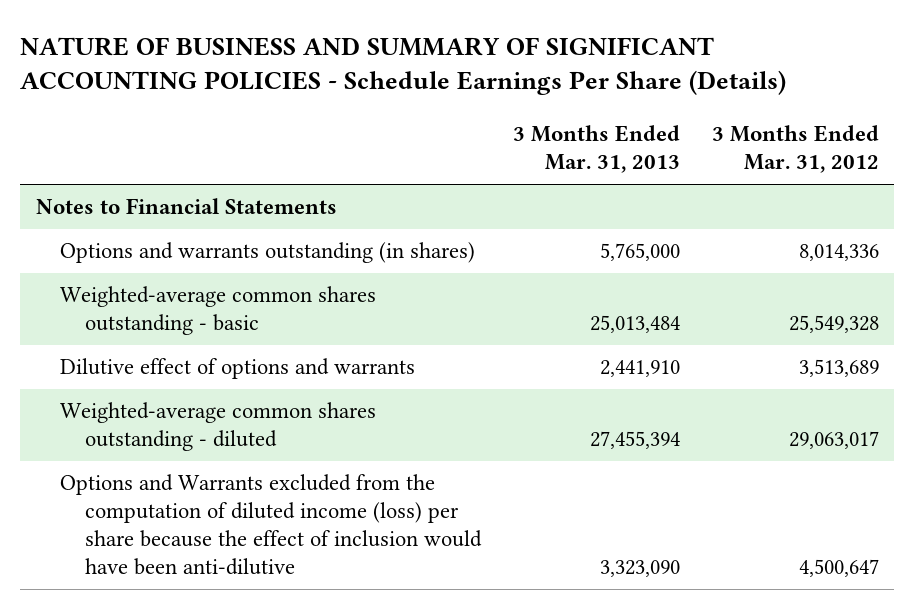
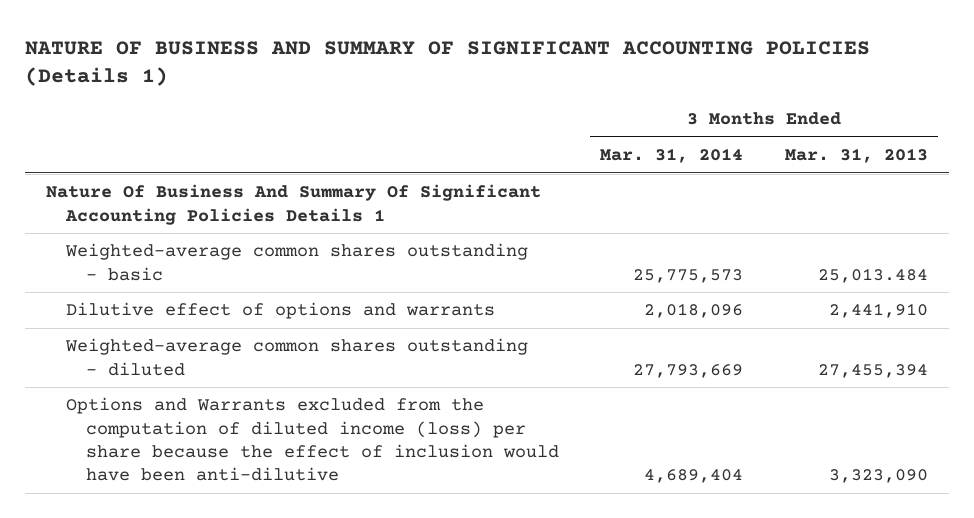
[19,36,786,96] NATURE OF BUSINESS AND SUMMARY OF SIGNIFICANT ACCOUNTING POLICIES - Schedule Earnings Per Share (Details) -> [24,40,870,87] NATURE OF BUSINESS AND SUMMARY OF SIGNIFICANT ACCOUNTING POLICIES (Details 1)
[711,125,879,174] 3 Months Ended Mar. 31, 2012 -> none
none -> [600,148,744,164] Mar. 31, 2014
[35,198,337,215] Notes to Financial Statements -> none
[60,242,476,264] Options and warrants outstanding (in shares) -> none
none -> [45,184,541,225] Nature Of Business And Summary Of Significant Accounting Policies Details 1
[589,315,680,334] 25,013,484 -> [817,267,928,283] 25,013.484

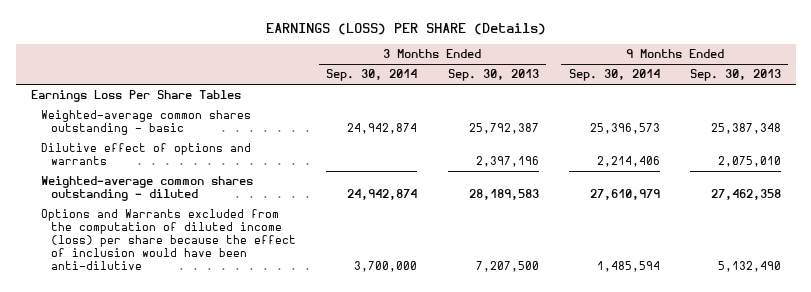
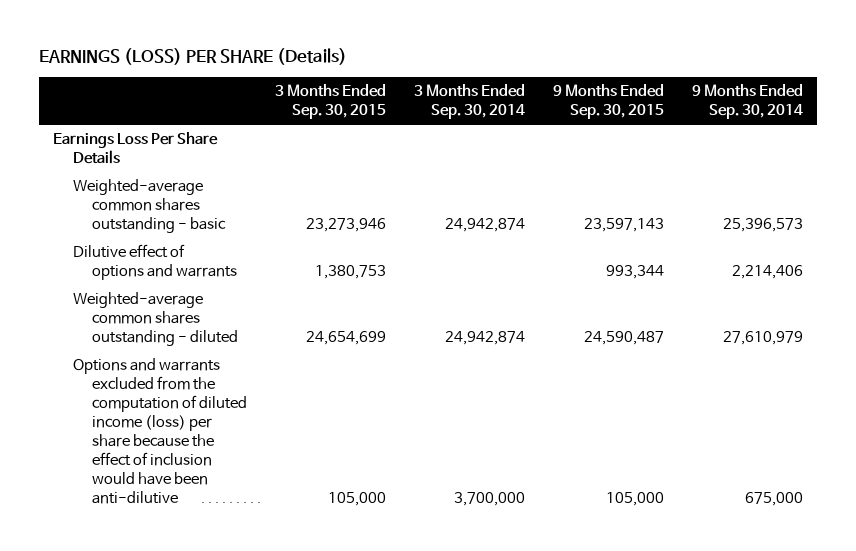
[447,69,539,82] Sep. 30, 2013 -> none
[689,69,781,82] Sep. 30, 2013 -> none
none -> [274,84,386,120] 3 Months Ended Sep. 30, 2015
none -> [552,84,664,120] 9 Months Ended Sep. 30, 2015
[30,90,241,103] Earnings Loss Per Share Tables -> [53,132,219,165] Earnings Loss Per Share Details
[41,209,297,270] Options and Warrants excluded from the computation of diluted income (loss) per share because the effect of inclusion would have been anti-dilutive -> [72,358,247,505] Options and warrants excluded from the computation of diluted income (loss) per share because the effect of inclusion would have been anti-dilutive
[596,260,660,272] 1,485,594 -> [744,492,803,507] 675,000

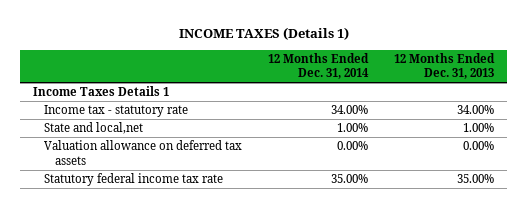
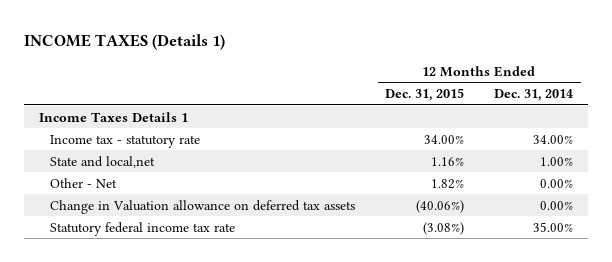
[394,53,496,80] 12 Months Ended Dec. 31, 2013 -> none
none -> [385,88,465,102] Dec. 31, 2015
none -> [49,177,117,188] Other - Net
[44,140,243,165] Valuation allowance on deferred tax assets -> [49,199,355,214] Change in Valuation allowance on deferred tax assets

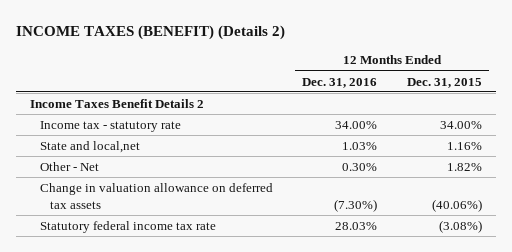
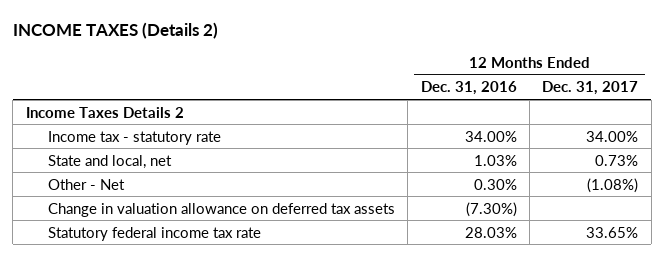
[15,25,285,41] INCOME TAXES (BENEFIT) (Details 2) -> [12,21,218,39] INCOME TAXES (Details 2)
[406,77,482,88] Dec. 31, 2015 -> none
none -> [542,81,639,96] Dec. 31, 2017
[30,98,205,108] Income Taxes Benefit Details 2 -> [25,106,184,118] Income Taxes Details 2
[40,140,141,153] State and local,net -> [48,154,173,169] State and local, net

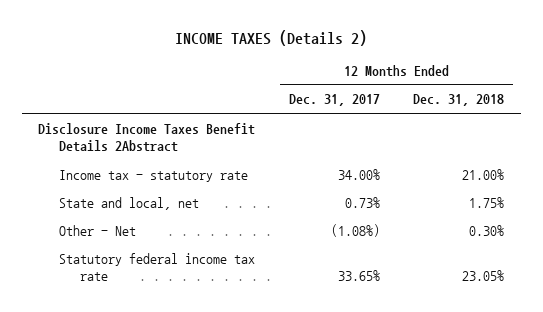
[420,81,517,96] Dec. 31, 2016 -> none
none -> [413,94,505,107] Dec. 31, 2018
[25,106,184,118] Income Taxes Details 2 -> [38,122,256,153] Disclosure Income Taxes Benefit Details 2Abstract
[48,202,396,217] Change in valuation allowance on deferred tax assets -> none

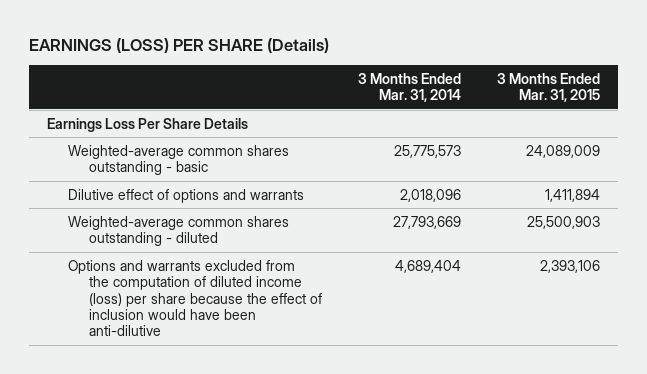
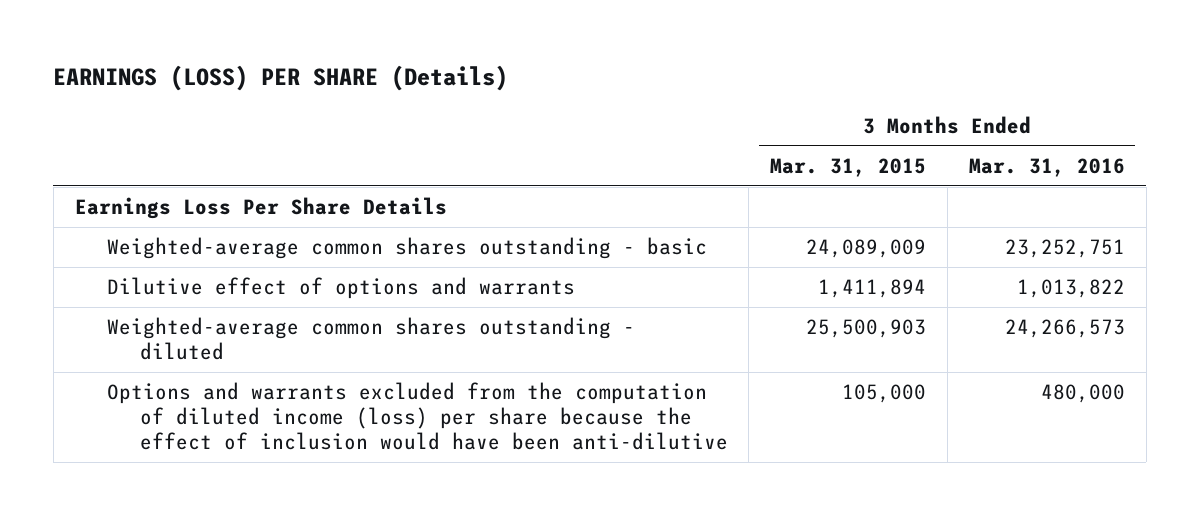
[358,72,462,103] 3 Months Ended Mar. 31, 2014 -> none
none -> [968,157,1125,177] Mar. 31, 2016
[540,259,601,273] 2,393,106 -> [842,384,927,404] 105,000

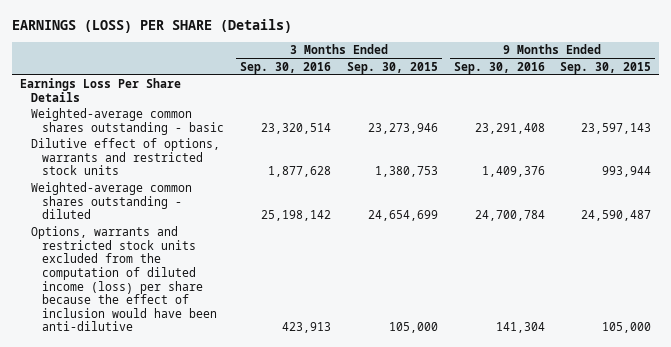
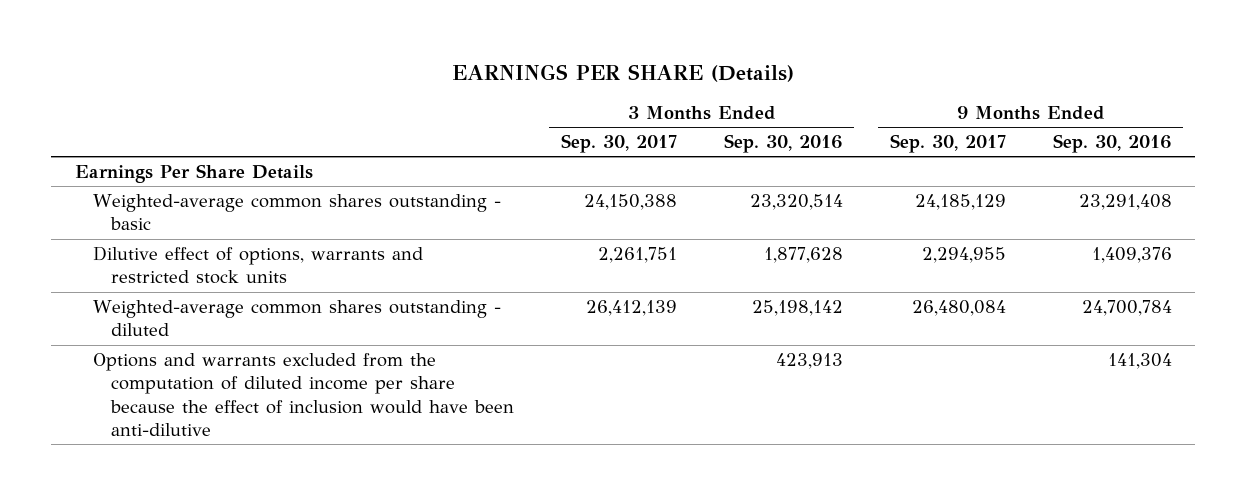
[12,19,293,34] EARNINGS (LOSS) PER SHARE (Details) -> [452,63,795,82] EARNINGS PER SHARE (Details)
[346,61,438,74] Sep. 30, 2015 -> none
[560,61,652,74] Sep. 30, 2015 -> none
none -> [560,133,677,153] Sep. 30, 2017
none -> [889,133,1006,153] Sep. 30, 2017
[20,78,182,102] Earnings Loss Per Share Details -> [74,163,313,183] Earnings Per Share Details
[31,226,218,332] Options, warrants and restricted stock units excluded from the computation of diluted income (loss) per share because the effect of inclusion would have been anti-dilutive -> [92,352,514,437] Options and warrants excluded from the computation of diluted income per share because the effect of inclusion would have been anti-dilutive

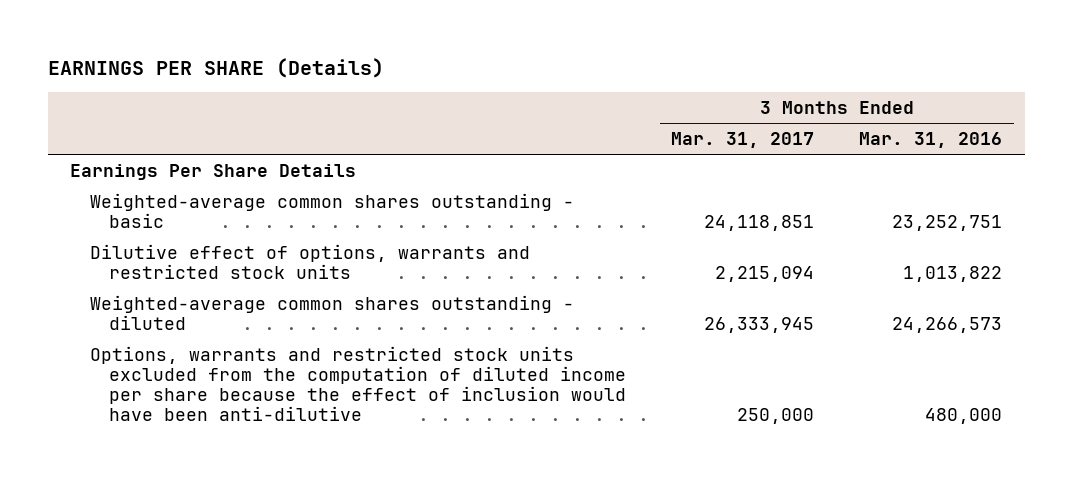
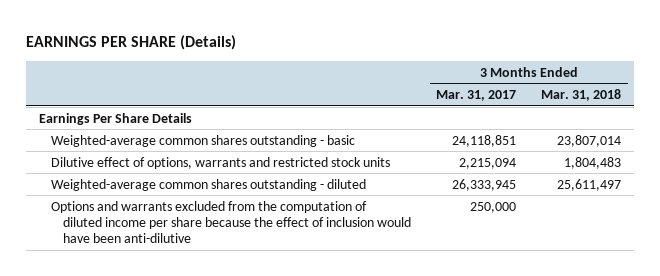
[859,132,1003,149] Mar. 31, 2016 -> none
none -> [541,89,622,102] Mar. 31, 2018
[89,345,627,422] Options, warrants and restricted stock units excluded from the computation of diluted income per share because the effect of inclusion would have been anti-dilutive -> [50,200,411,243] Options and warrants excluded from the computation of diluted income per share because the effect of inclusion would have been anti-dilutive

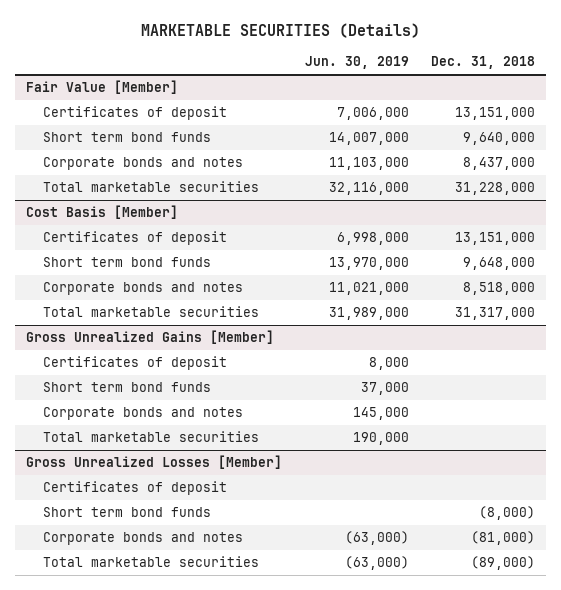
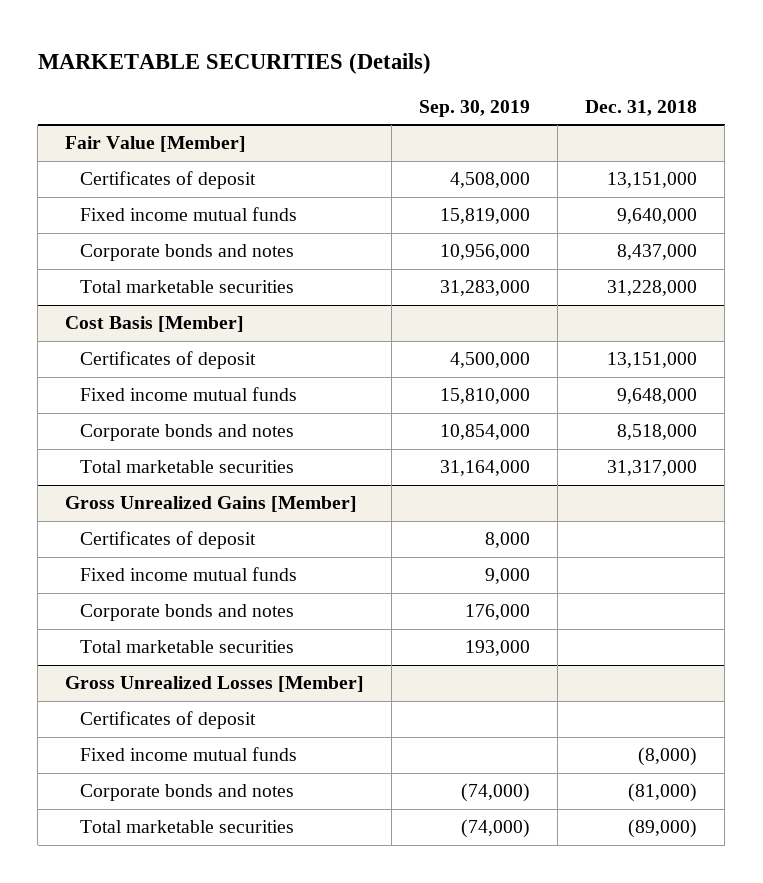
[304,56,409,70] Jun. 30, 2019 -> none
none -> [419,99,531,117] Sep. 30, 2019
[43,132,212,143] Short term bond funds -> [79,207,297,222] Fixed income mutual funds
[43,257,212,268] Short term bond funds -> [79,387,297,402] Fixed income mutual funds
[43,382,212,393] Short term bond funds -> [79,567,297,582] Fixed income mutual funds
[43,507,212,518] Short term bond funds -> [79,747,297,762] Fixed income mutual funds

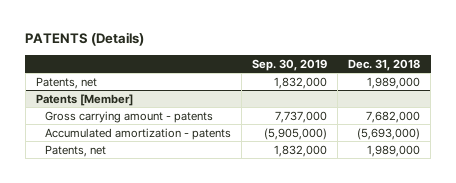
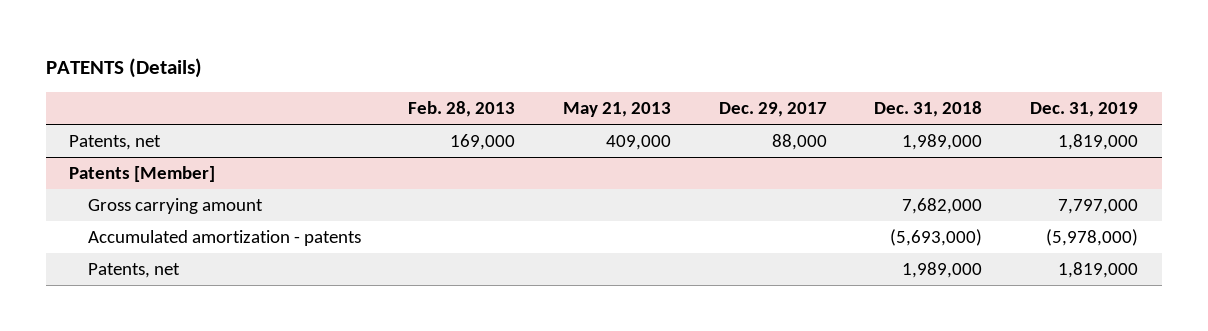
[252,58,328,71] Sep. 30, 2019 -> none
none -> [408,101,516,118] Feb. 28, 2013
none -> [563,102,672,118] May 21, 2013
none -> [718,102,827,118] Dec. 29, 2017
none -> [1030,102,1139,118] Dec. 31, 2019
[45,110,214,123] Gross carrying amount - patents -> [87,198,263,215] Gross carrying amount

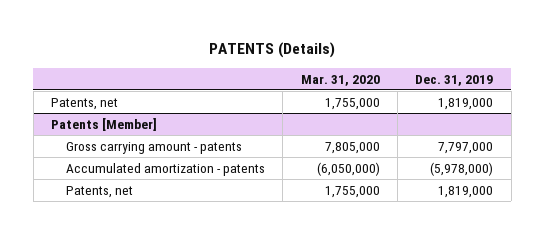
[408,101,516,118] Feb. 28, 2013 -> none
[563,102,672,118] May 21, 2013 -> none
[718,102,827,118] Dec. 29, 2017 -> none
[874,101,983,118] Dec. 31, 2018 -> none
none -> [300,74,380,86] Mar. 31, 2020
[87,198,263,215] Gross carrying amount -> [65,141,242,154] Gross carrying amount - patents

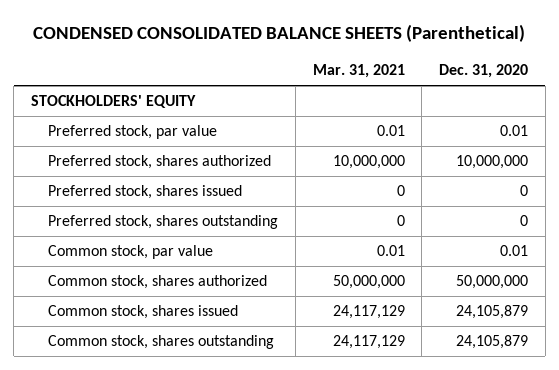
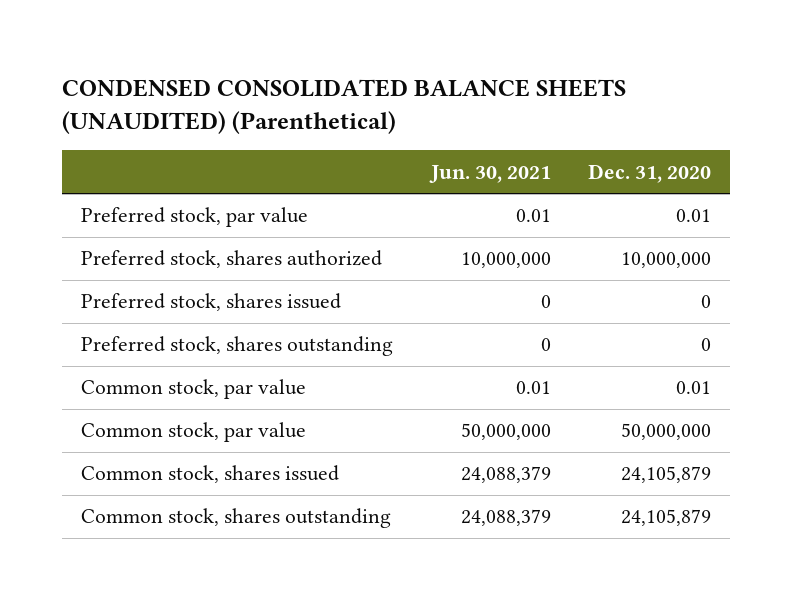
[33,23,526,42] CONDENSED CONSOLIDATED BALANCE SHEETS (Parenthetical) -> [62,78,627,135] CONDENSED CONSOLIDATED BALANCE SHEETS (UNAUDITED) (Parenthetical)
[312,64,405,79] Mar. 31, 2021 -> none
none -> [428,164,551,183] Jun. 30, 2021
[30,95,196,109] STOCKHOLDERS' EQUITY -> none
[48,275,268,290] Common stock, shares authorized -> [81,422,307,443] Common stock, par value

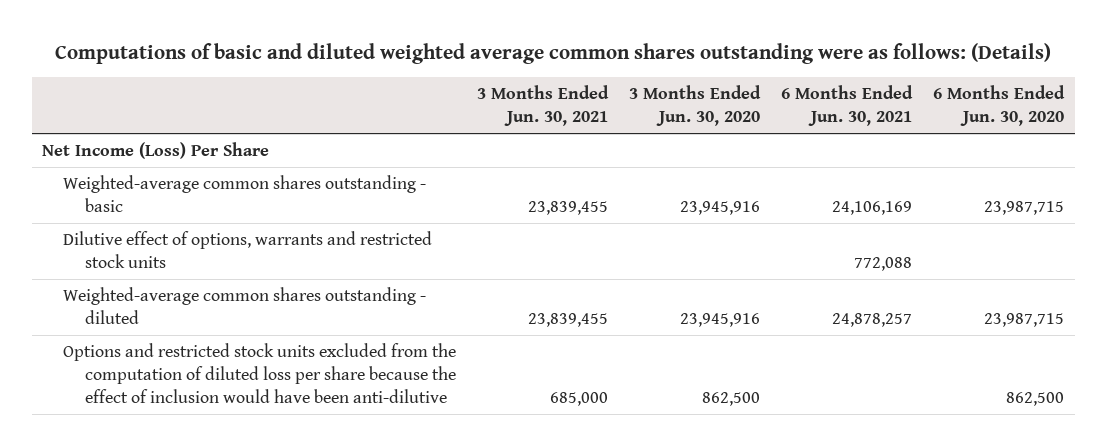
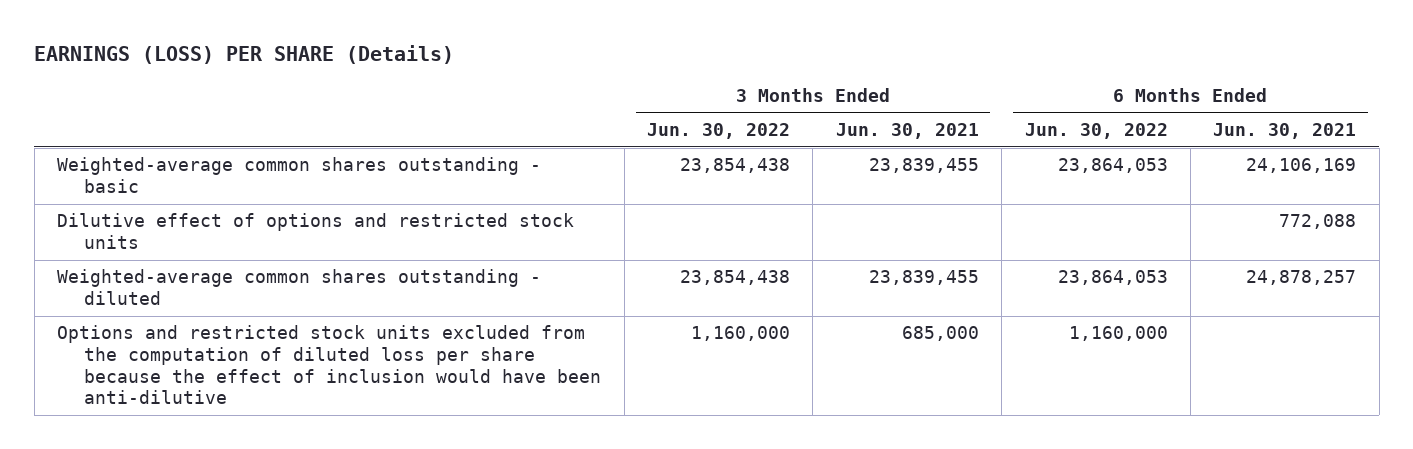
[55,43,1052,65] Computations of basic and diluted weighted average common shares outstanding were as follows: (Details) -> [34,44,455,64] EARNINGS (LOSS) PER SHARE (Details)
[629,85,762,126] 3 Months Ended Jun. 30, 2020 -> none
[933,85,1066,126] 6 Months Ended Jun. 30, 2020 -> none
none -> [647,122,791,139] Jun. 30, 2022
none -> [1024,122,1168,139] Jun. 30, 2022
[41,142,269,160] Net Income (Loss) Per Share -> none
[63,231,433,268] Dilutive effect of options, warrants and restricted stock units -> [56,213,574,250] Dilutive effect of options and restricted stock units

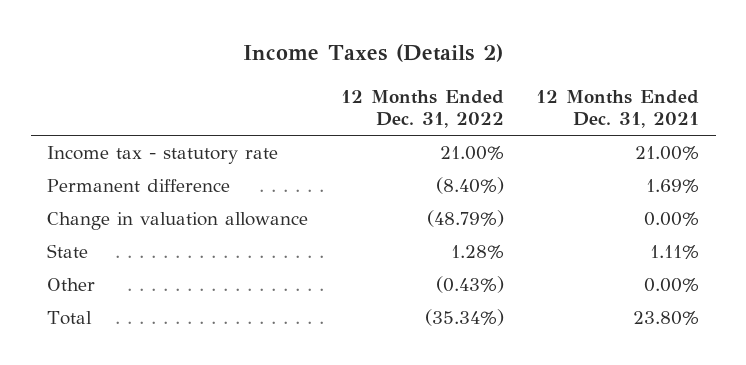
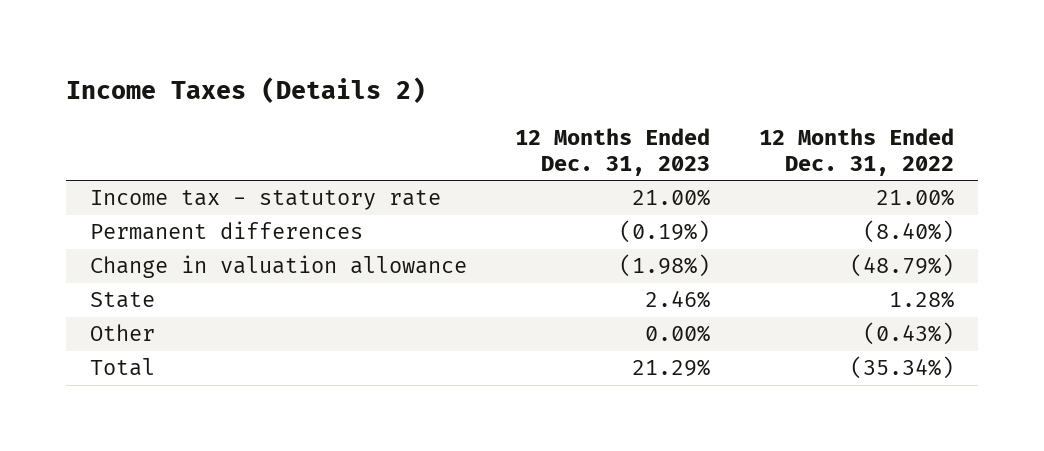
[536,89,700,129] 12 Months Ended Dec. 31, 2021 -> none
none -> [515,128,711,176] 12 Months Ended Dec. 31, 2023
[46,179,230,193] Permanent difference -> [90,221,364,241] Permanent differences

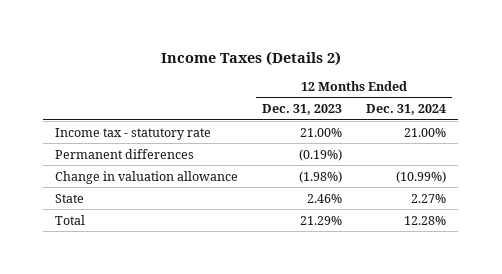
[758,128,954,176] 12 Months Ended Dec. 31, 2022 -> none
none -> [366,104,447,116] Dec. 31, 2024
[90,324,156,342] Other -> none

